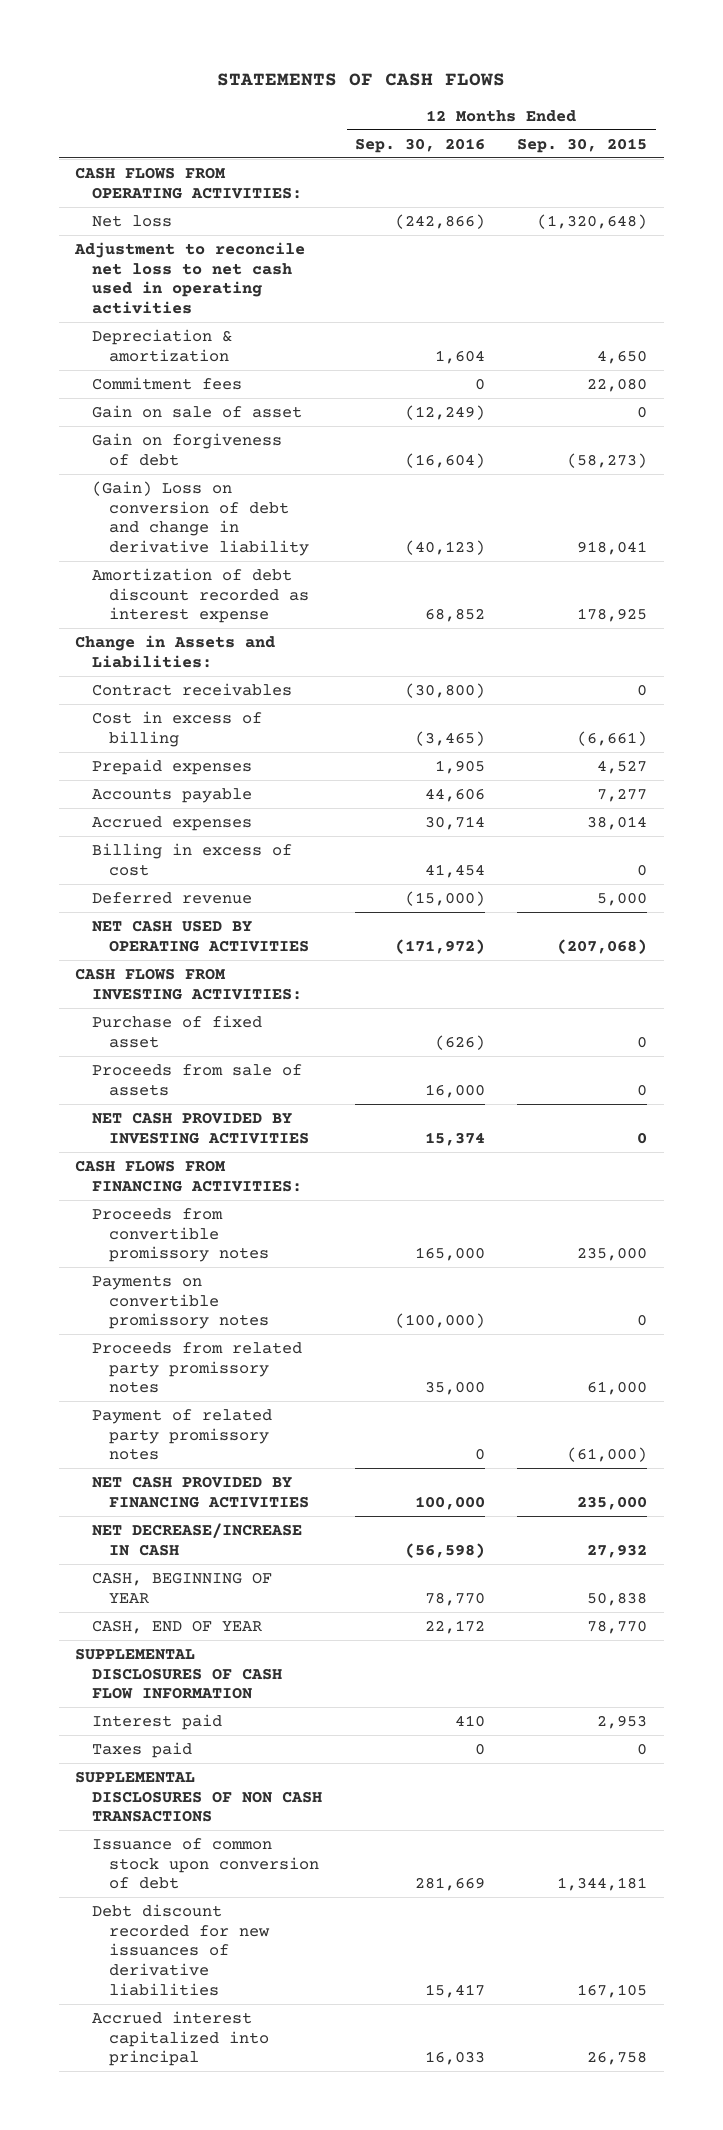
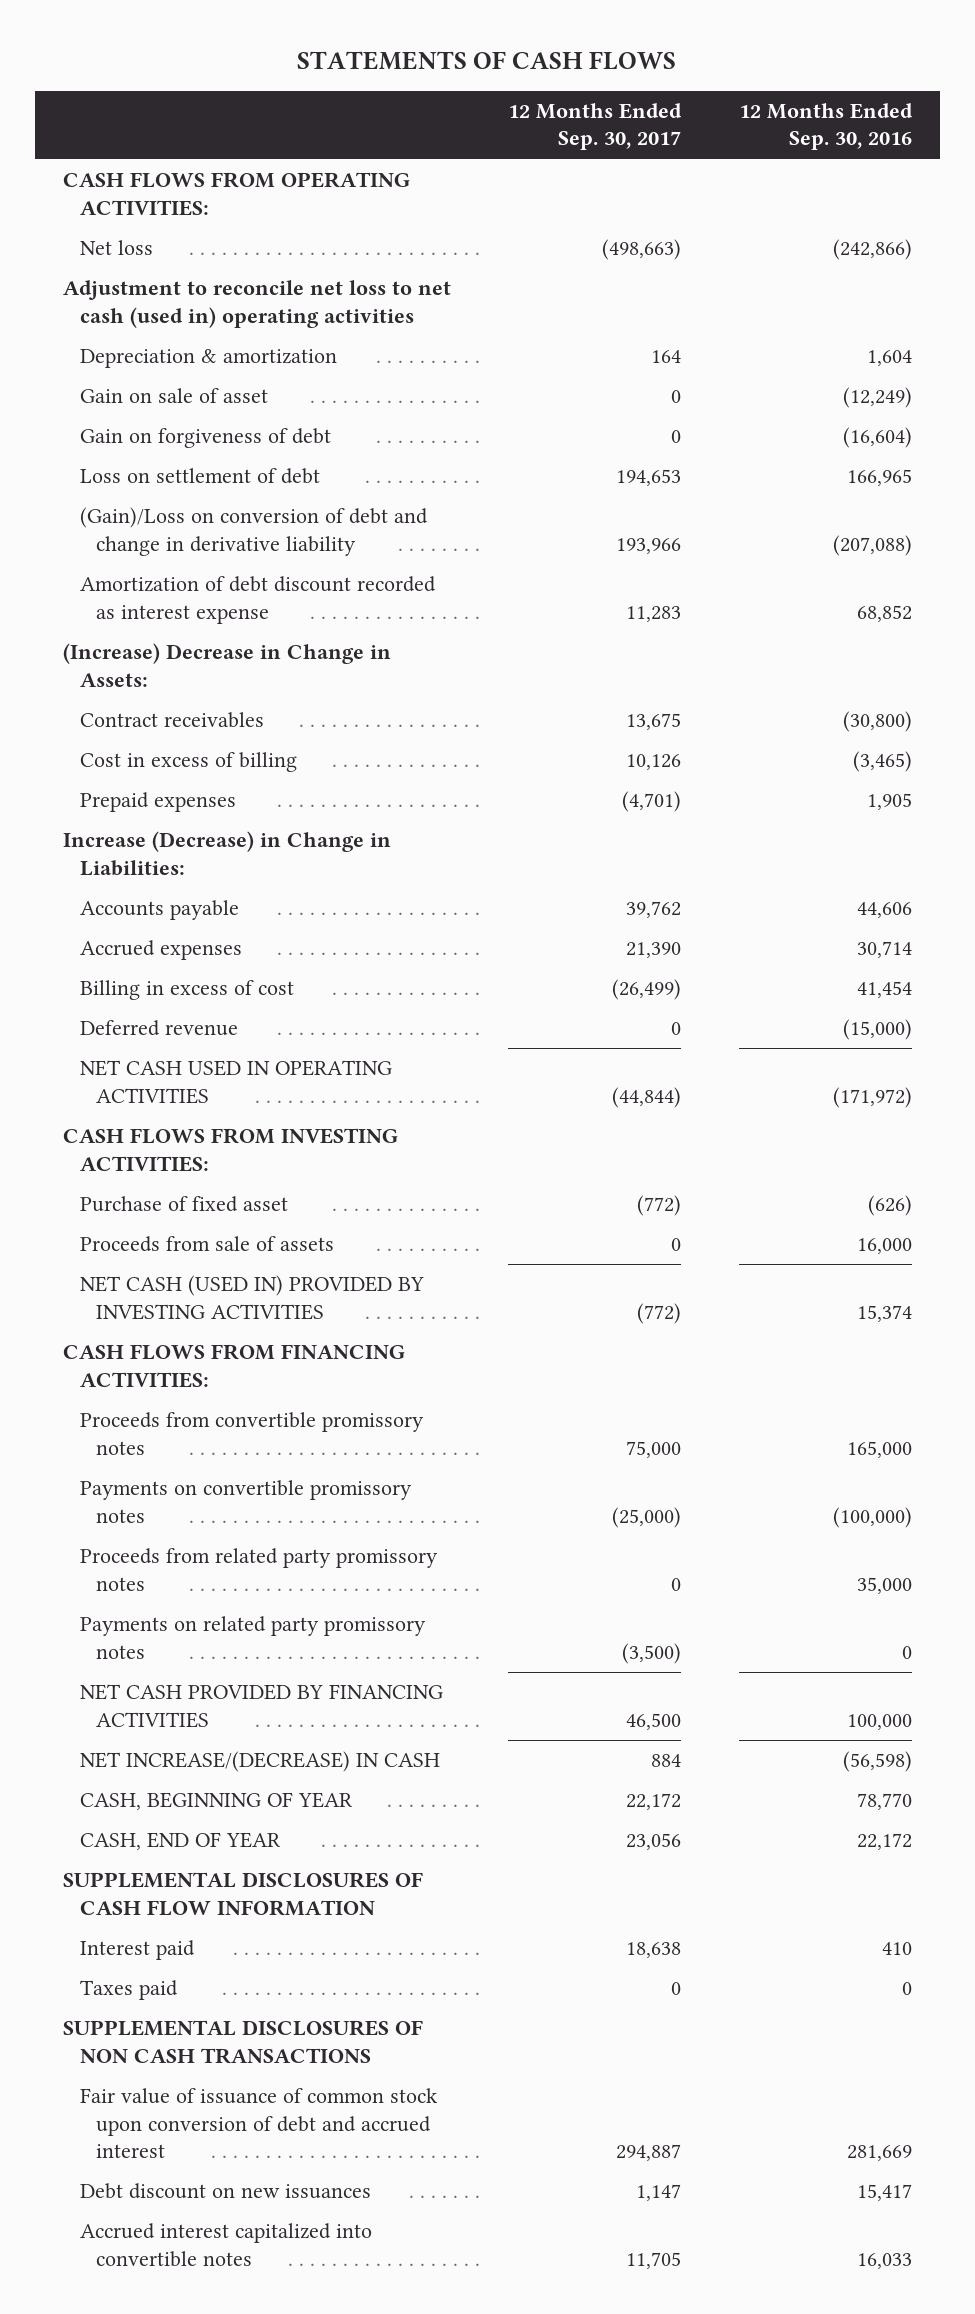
[517,137,648,153] Sep. 30, 2015 -> none
none -> [508,103,683,151] 12 Months Ended Sep. 30, 2017
[74,241,306,314] Adjustment to reconcile net loss to net cash used in operating activities -> [63,280,452,328] Adjustment to reconcile net loss to net cash (used in) operating activities
[91,376,242,390] Commitment fees -> none
none -> [79,468,320,485] Loss on settlement of debt
[91,480,309,556] (Gain) Loss on conversion of debt and change in derivative liability -> [79,507,428,556] (Gain)/Loss on conversion of debt and change in derivative liability
[404,539,485,555] (40,123) -> [832,534,912,556] (207,088)
[75,634,276,668] Change in Assets and Liabilities: -> [63,643,392,687] (Increase) Decrease in Change in Assets:
none -> [63,831,392,876] Increase (Decrease) in Change in Liabilities:
[91,919,309,952] NET CASH USED BY OPERATING ACTIVITIES -> [79,1060,392,1104] NET CASH USED IN OPERATING ACTIVITIES
[91,1111,309,1144] NET CASH PROVIDED BY INVESTING ACTIVITIES -> [79,1275,424,1320] NET CASH (USED IN) PROVIDED BY INVESTING ACTIVITIES
[91,1408,272,1461] Payment of related party promissory notes -> [79,1616,426,1659] Payments on related party promissory notes
[91,1522,302,1556] NET DECREASE/INCREASE IN CASH -> [79,1751,440,1773] NET INCREASE/(DECREASE) IN CASH
[91,1837,319,1890] Issuance of common stock upon conversion of debt -> [79,2088,438,2159] Fair value of issuance of common stock upon conversion of debt and accrued interest
[91,1903,270,1996] Debt discount recorded for new issuances of derivative liabilities -> [79,2183,371,2200] Debt discount on new issuances
[91,2010,269,2067] Accrued interest capitalized into principal -> [79,2223,372,2267] Accrued interest capitalized into convertible notes

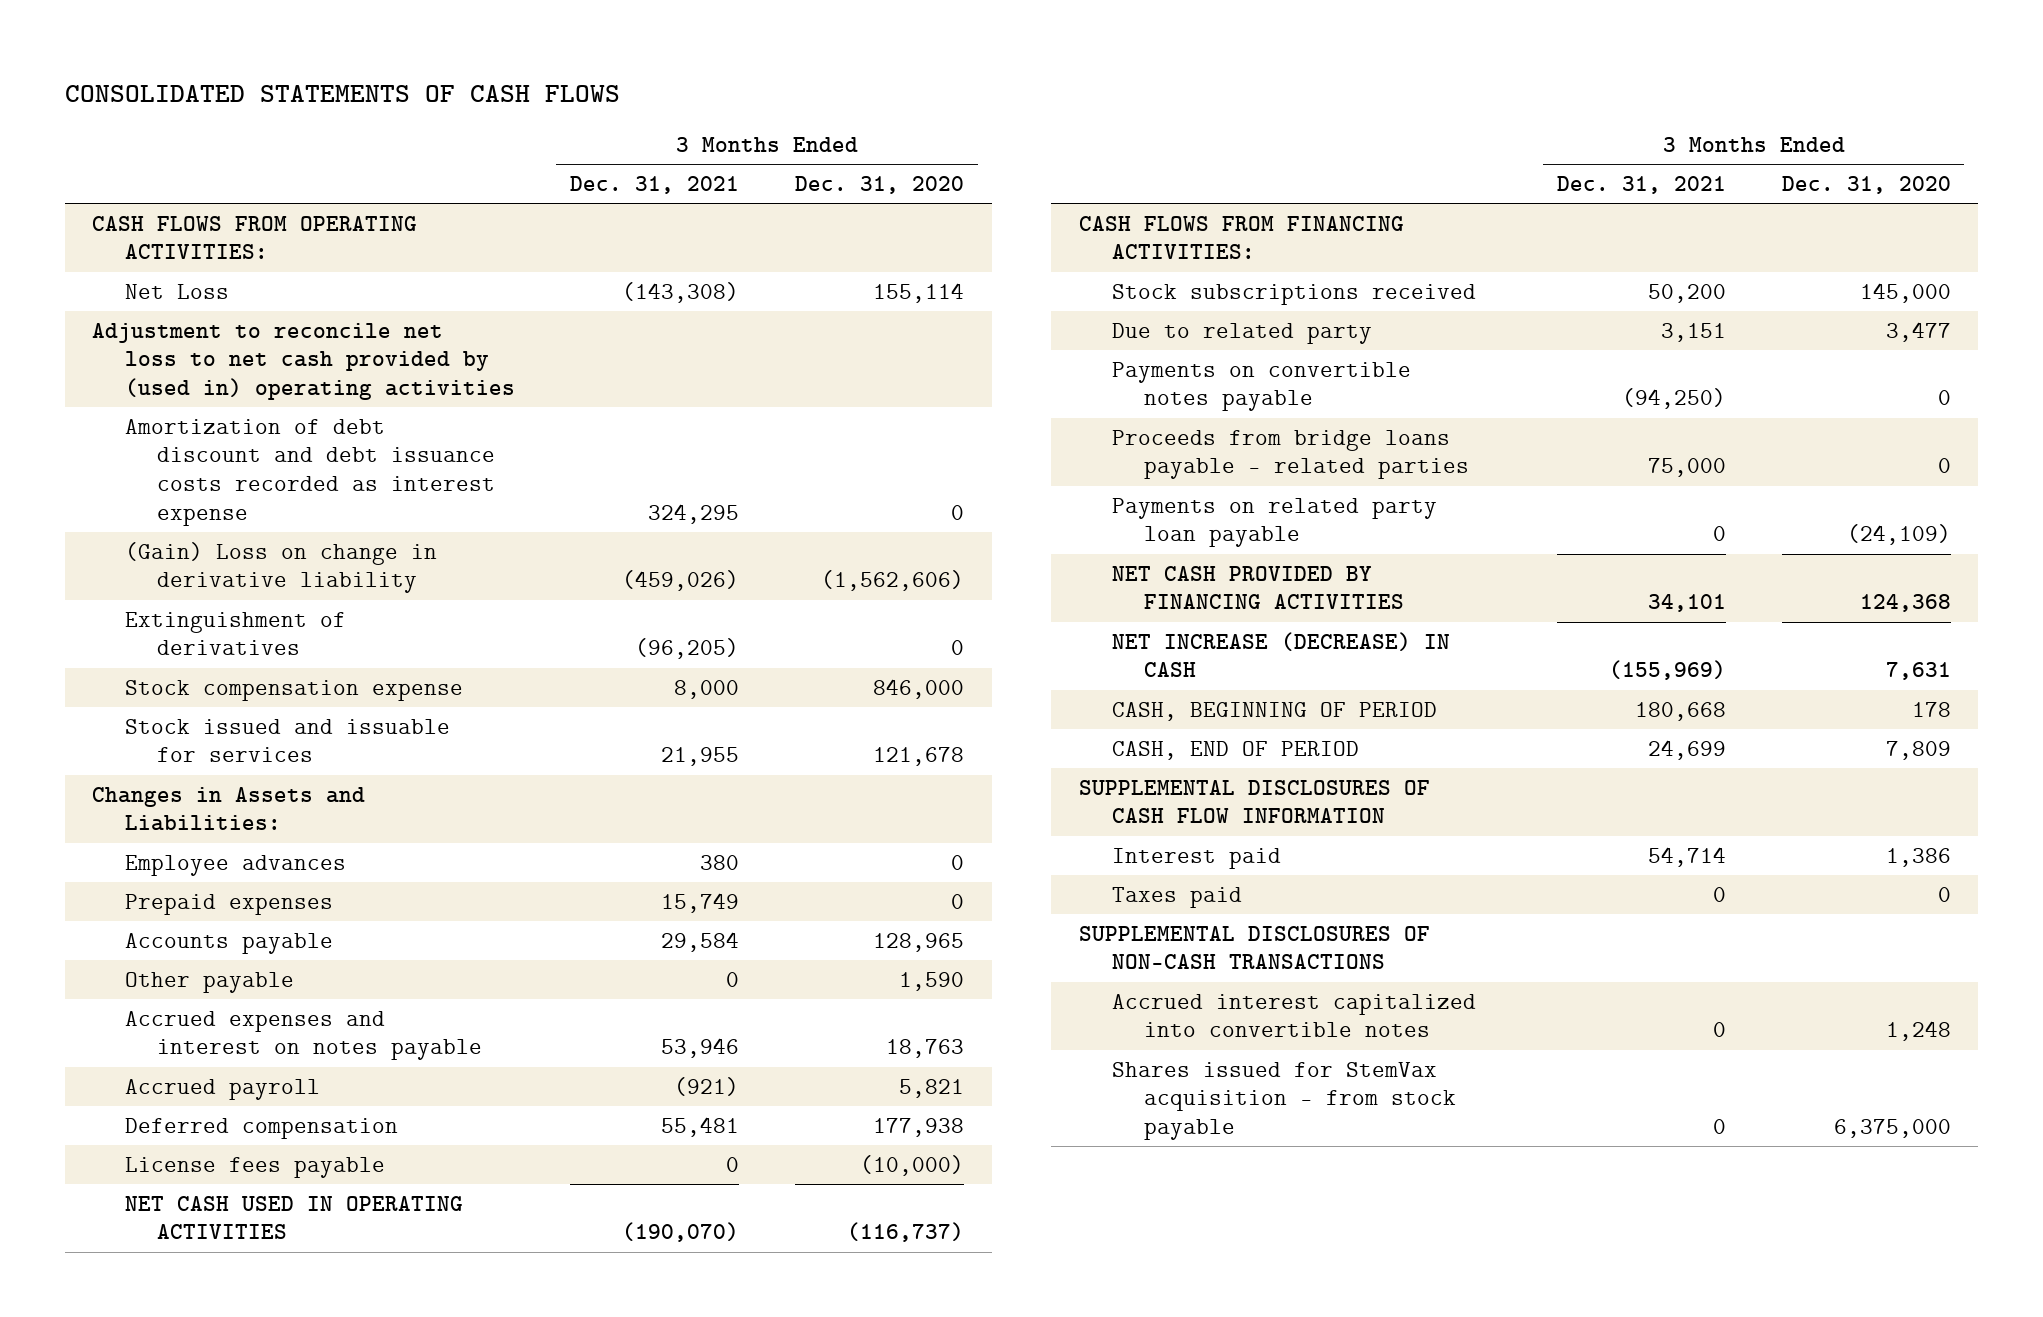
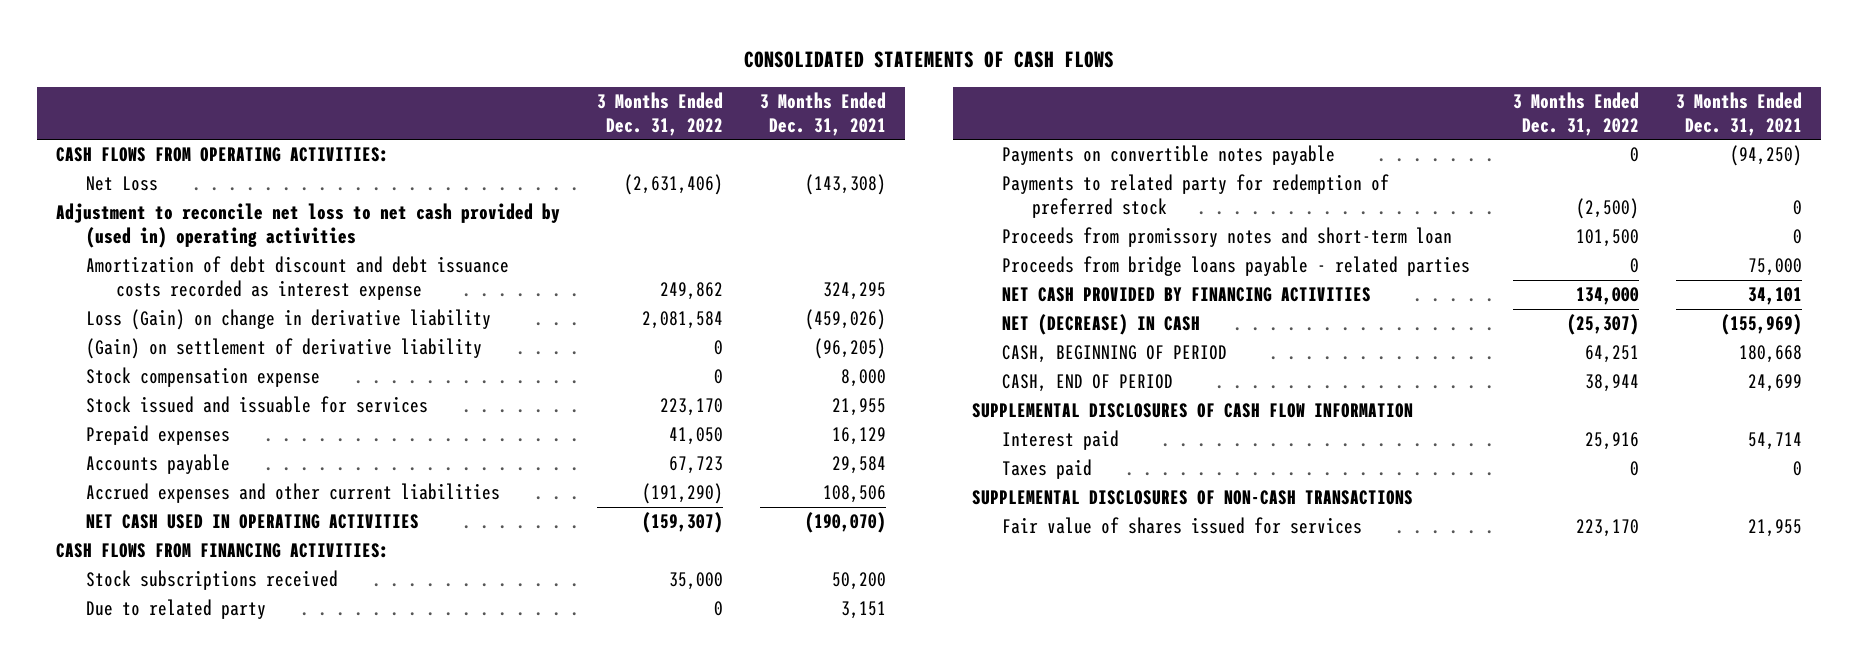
[794,175,964,194] Dec. 31, 2020 -> none
none -> [597,91,724,136] 3 Months Ended Dec. 31, 2022
[124,541,437,594] (Gain) Loss on change in derivative liability -> [85,309,491,331] Loss (Gain) on change in derivative liability
[124,611,346,656] Extinguishment of derivatives -> [85,338,482,360] (Gain) on settlement of derivative liability
[92,786,366,832] Changes in Assets and Liabilities: -> none
[124,854,346,876] Employee advances -> none
[661,892,740,913] 15,749 -> [832,427,887,446] 16,129
[124,971,294,993] Other payable -> none
[124,1078,320,1100] Accrued payroll -> none
[124,1117,398,1139] Deferred compensation -> none
[124,1156,385,1178] License fees payable -> none
[124,1010,483,1061] Accrued expenses and interest on notes payable -> [85,483,500,504] Accrued expenses and other current liabilities
[661,1038,740,1059] 53,946 -> [823,485,887,504] 108,506
none -> [1001,174,1389,219] Payments to related party for redemption of preferred stock
none -> [1001,227,1452,248] Proceeds from promissory notes and short-term loan
[1111,497,1437,548] Payments on related party loan payable -> none
[1111,631,1450,678] NET INCREASE (DECREASE) IN CASH -> [1001,314,1200,336] NET (DECREASE) IN CASH
[1111,993,1476,1038] Accrued interest capitalized into convertible notes -> none
[1111,1061,1457,1141] Shares issued for StemVax acquisition - from stock payable -> none
none -> [1001,517,1362,535] Fair value of shares issued for services

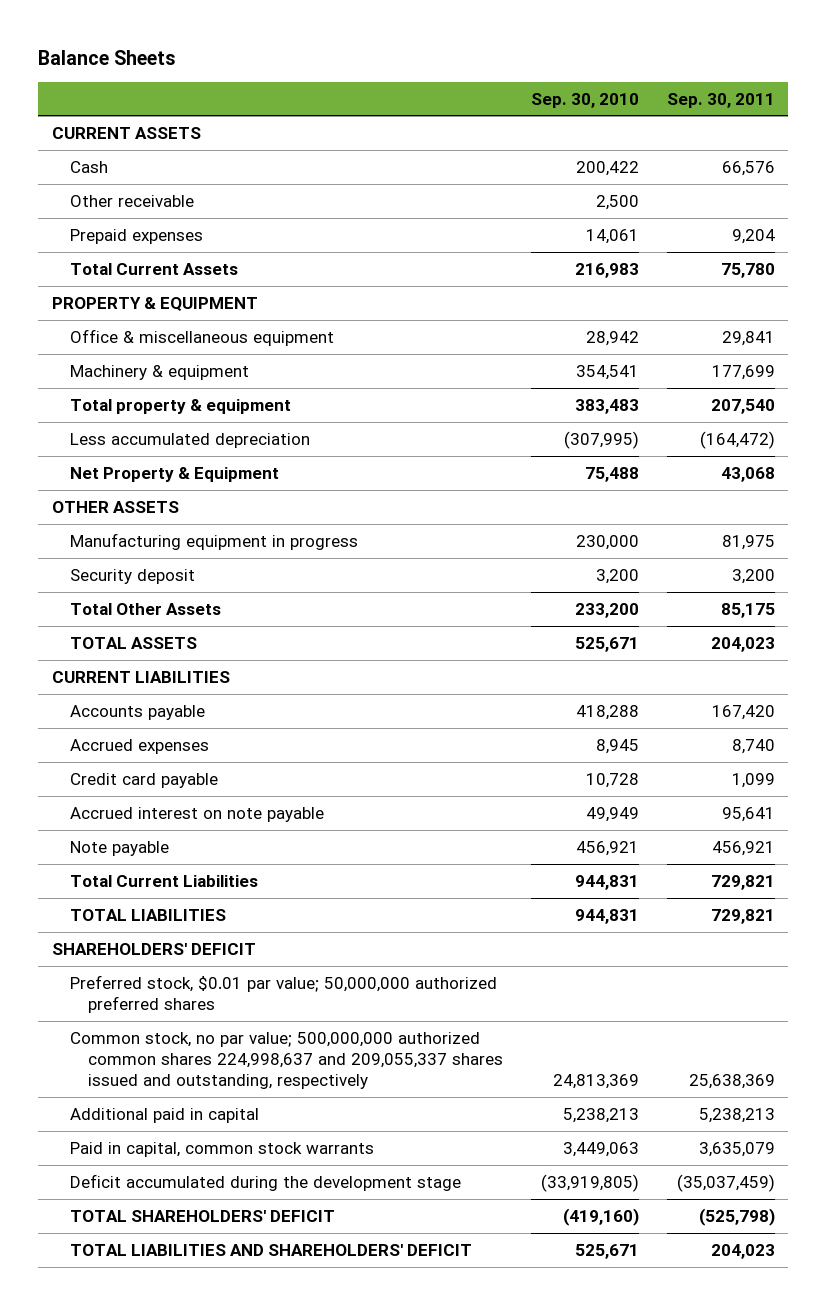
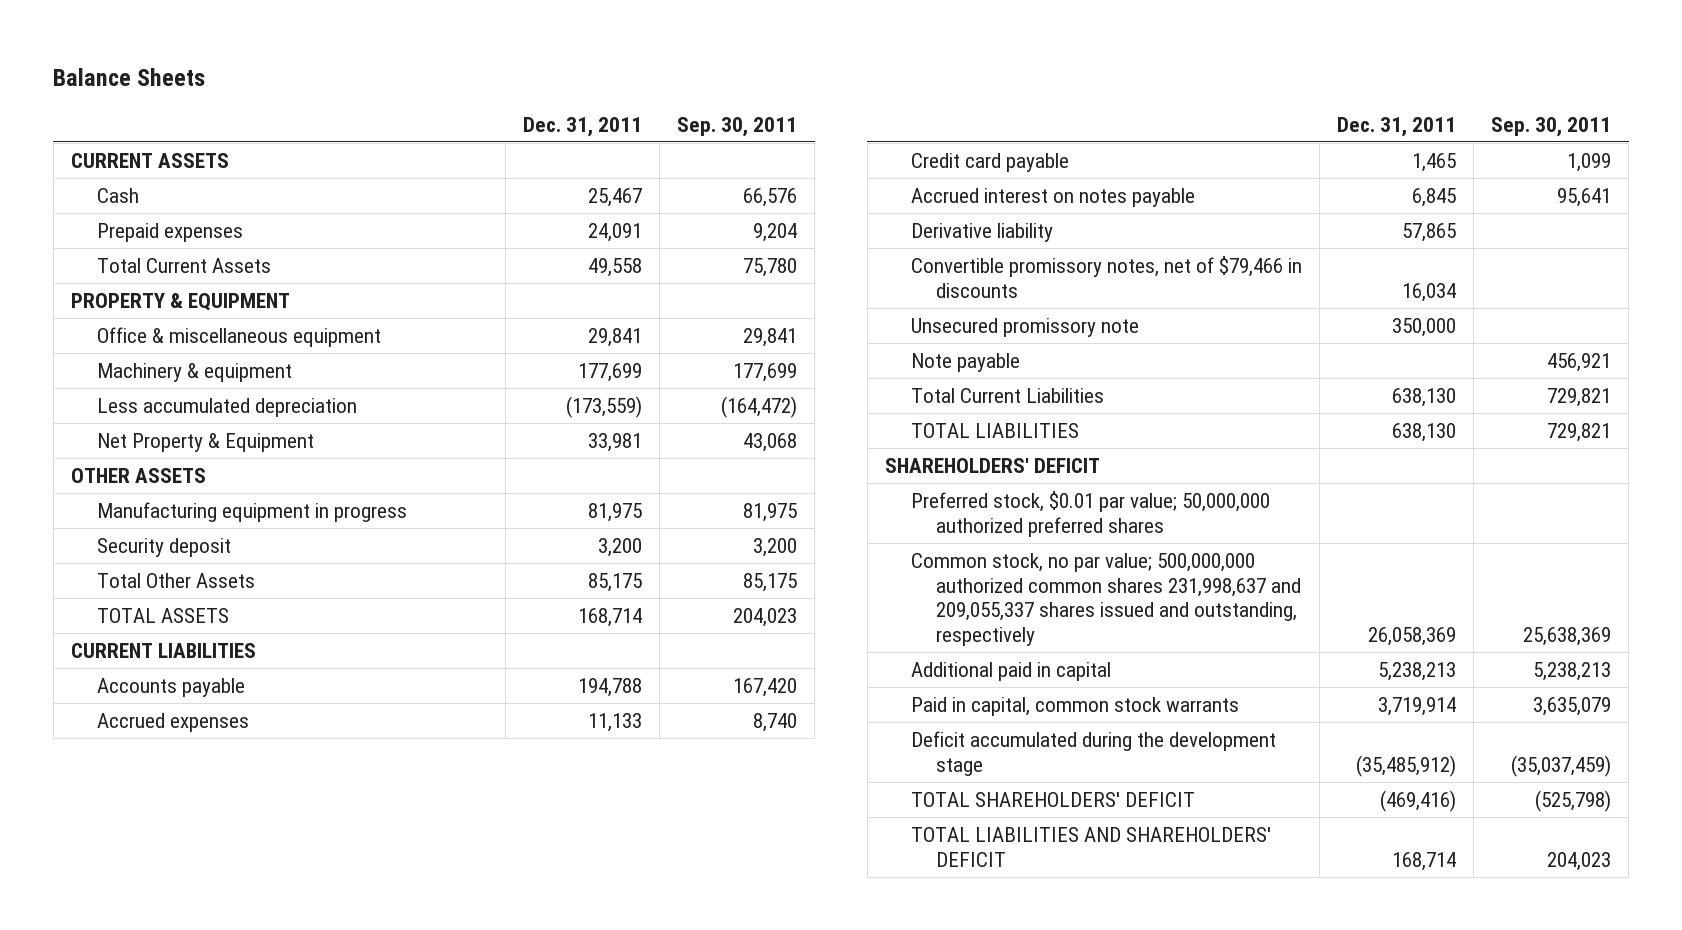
[530,92,639,108] Sep. 30, 2010 -> none
none -> [522,116,642,137] Dec. 31, 2011
[69,194,194,207] Other receivable -> none
[69,398,291,414] Total property & equipment -> none
[69,806,324,822] Accrued interest on note payable -> [910,188,1195,208] Accrued interest on notes payable
none -> [910,223,1053,243] Derivative liability
none -> [910,256,1302,298] Convertible promissory notes, net of $79,466 in discounts
none -> [910,318,1139,338] Unsecured promissory note
[69,1031,503,1090] Common stock, no par value; 500,000,000 authorized common shares 224,998,637 and 209,055,337 shares issued and outstanding, respectively -> [910,553,1302,647] Common stock, no par value; 500,000,000 authorized common shares 231,998,637 and 209,055,337 shares issued and outstanding, respectively

